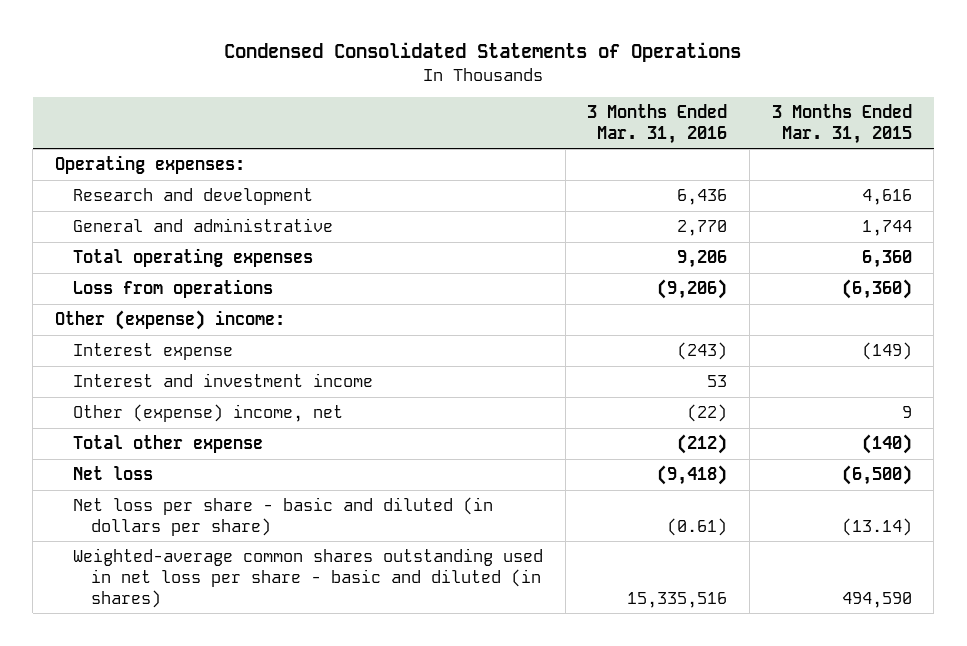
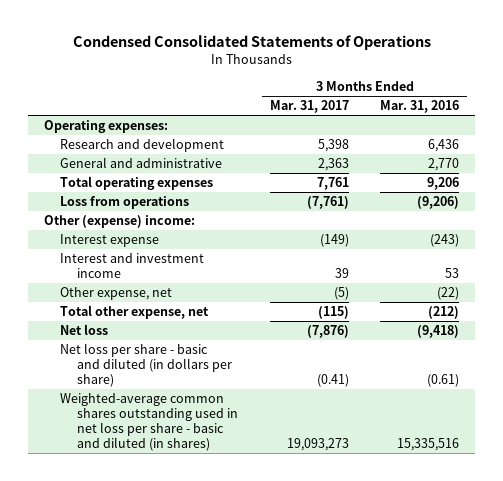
[771,104,912,144] 3 Months Ended Mar. 31, 2015 -> none
none -> [269,100,349,114] Mar. 31, 2017
[72,404,343,423] Other (expense) income, net -> [60,287,173,301] Other expense, net
[72,435,263,454] Total other expense -> [60,305,210,320] Total other expense, net

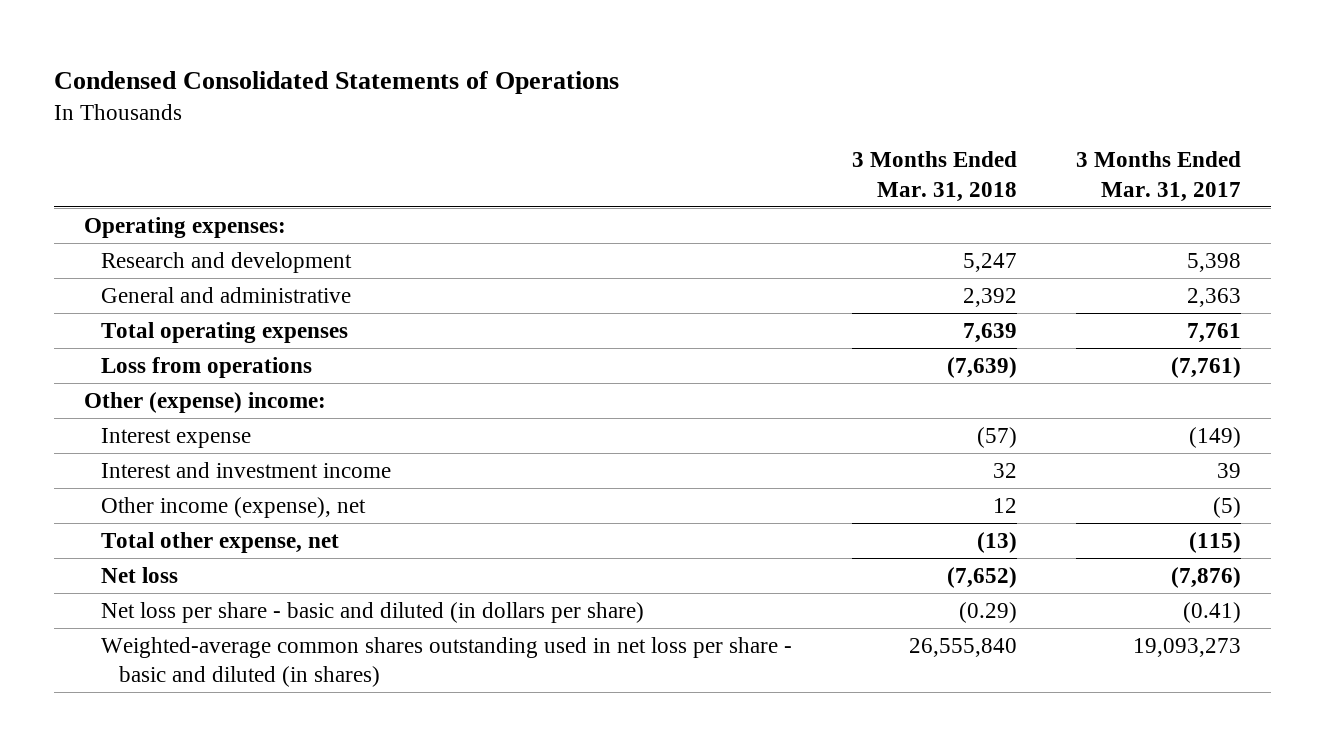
[380,100,460,114] Mar. 31, 2016 -> none
none -> [851,151,1017,202] 3 Months Ended Mar. 31, 2018
[60,287,173,301] Other expense, net -> [101,496,367,518] Other income (expense), net

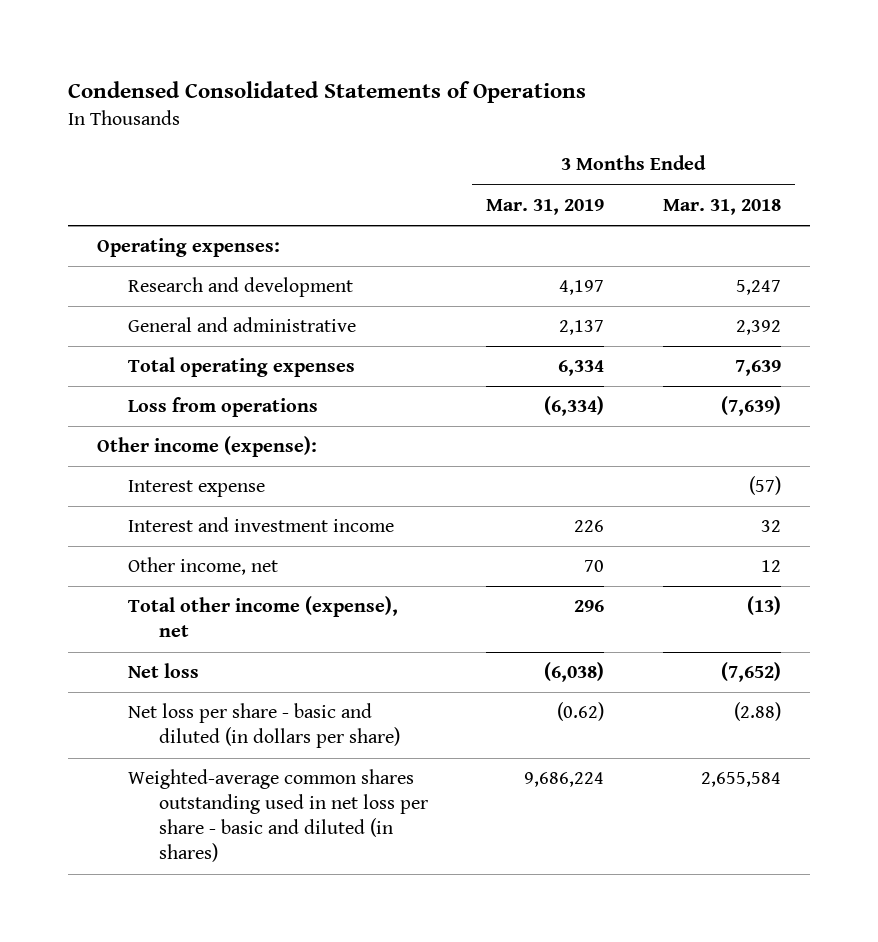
[1076,151,1242,202] 3 Months Ended Mar. 31, 2017 -> none
none -> [486,198,605,215] Mar. 31, 2019
[83,391,326,413] Other (expense) income: -> [97,436,318,458] Other income (expense):
[101,496,367,518] Other income (expense), net -> [127,557,278,576] Other income, net
[101,531,340,553] Total other expense, net -> [127,596,398,638] Total other income (expense), net
[958,601,1017,623] (0.29) -> [733,702,781,722] (2.88)
[908,637,1017,657] 26,555,840 -> [700,772,781,788] 2,655,584

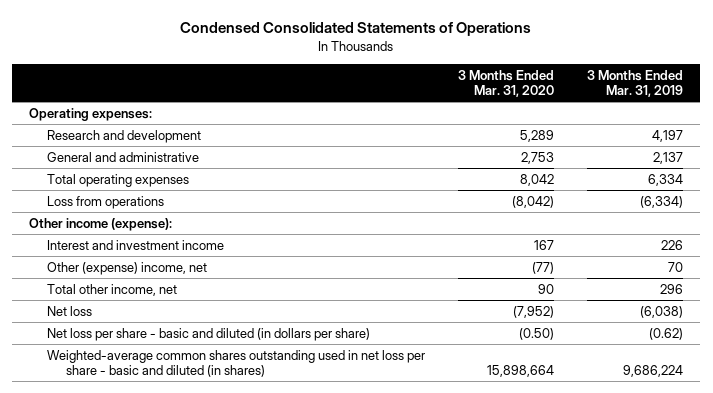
[662,198,781,215] Mar. 31, 2018 -> none
none -> [458,69,555,98] 3 Months Ended Mar. 31, 2020
[127,480,265,498] Interest expense -> none
[127,557,278,576] Other income, net -> [47,261,208,275] Other (expense) income, net
[127,596,398,638] Total other income (expense), net -> [47,283,178,296] Total other income, net

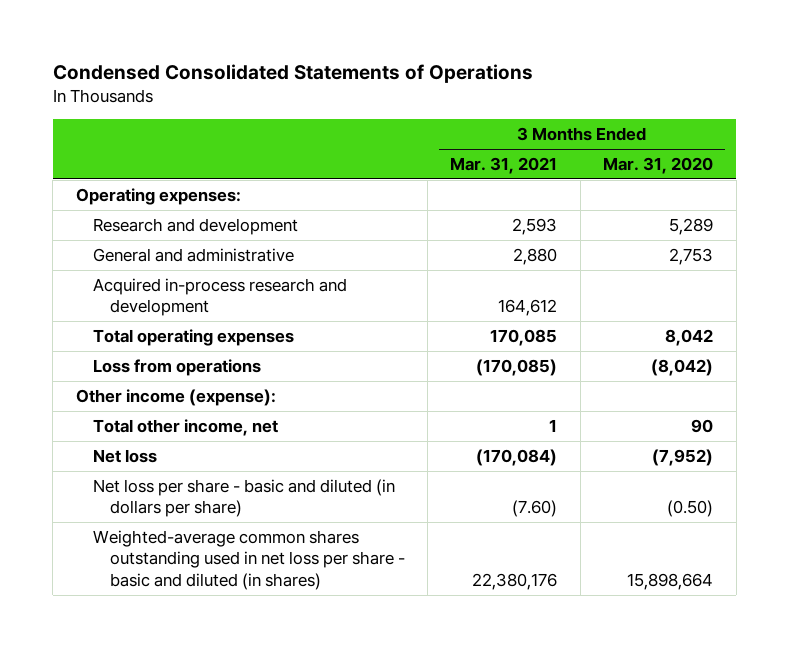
[587,69,684,98] 3 Months Ended Mar. 31, 2019 -> none
none -> [450,156,558,174] Mar. 31, 2021
none -> [92,277,347,317] Acquired in-process research and development
[47,239,225,250] Interest and investment income -> none
[47,261,208,275] Other (expense) income, net -> none

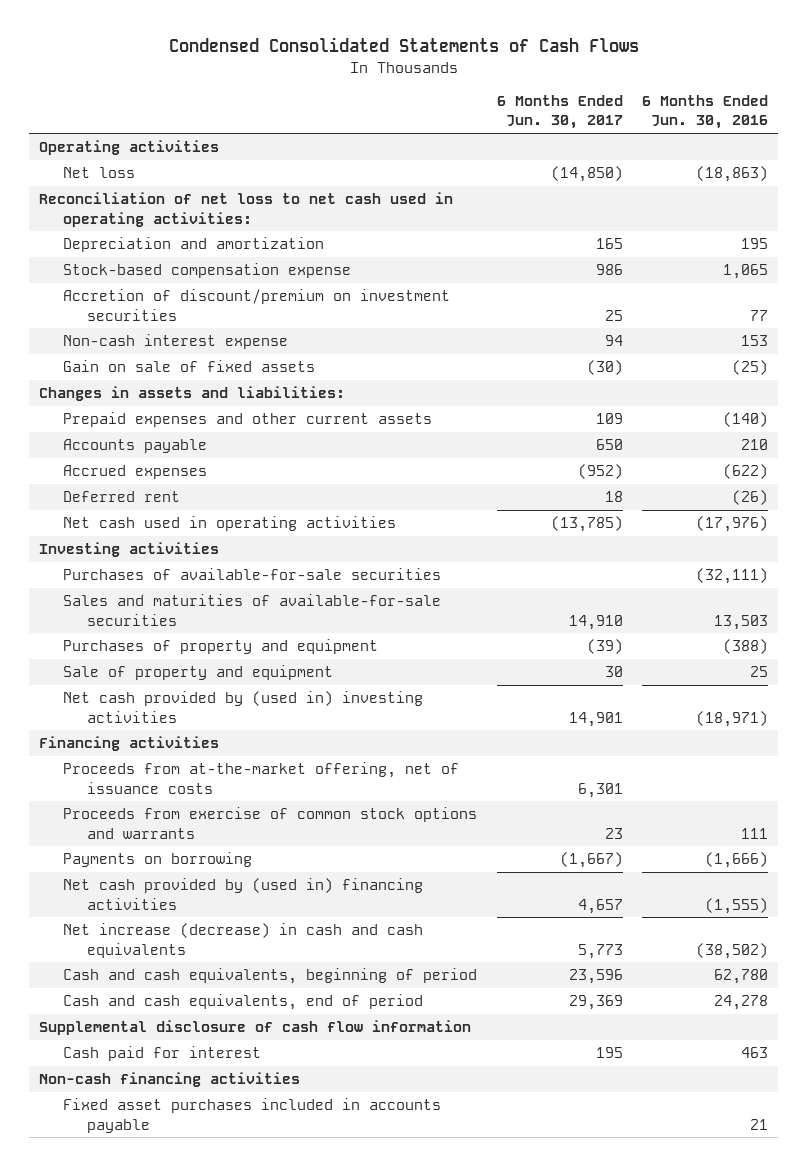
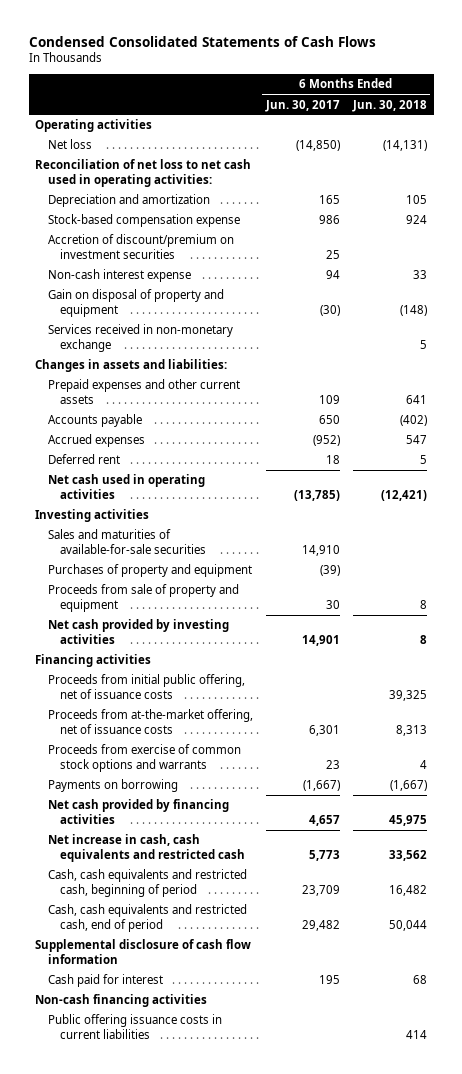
[642,95,769,130] 6 Months Ended Jun. 30, 2016 -> none
none -> [351,99,427,112] Jun. 30, 2018
[62,360,315,373] Gain on sale of fixed assets -> [47,289,224,317] Gain on disposal of property and equipment
none -> [47,324,233,352] Services received in non-monetary exchange
[62,568,441,581] Purchases of available-for-sale securities -> none
[62,665,333,681] Sale of property and equipment -> [47,584,239,612] Proceeds from sale of property and equipment
[62,691,423,723] Net cash provided by (used in) investing activities -> [47,619,229,644] Net cash provided by investing activities
none -> [47,674,245,699] Proceeds from initial public offering, net of issuance costs
[62,878,423,910] Net cash provided by (used in) financing activities -> [47,799,229,824] Net cash provided by financing activities
[62,923,423,958] Net increase (decrease) in cash and cash equivalents -> [47,834,245,862] Net increase in cash, cash equivalents and restricted cash
[62,968,477,985] Cash and cash equivalents, beginning of period -> [47,869,247,897] Cash, cash equivalents and restricted cash, beginning of period
[568,969,623,985] 23,596 -> [301,884,340,896] 23,709
[62,994,423,1011] Cash and cash equivalents, end of period -> [47,904,247,932] Cash, cash equivalents and restricted cash, end of period
[568,995,623,1011] 29,369 -> [301,919,340,931] 29,482
[62,1098,441,1133] Fixed asset purchases included in accounts payable -> none
none -> [47,1014,222,1039] Public offering issuance costs in current liabilities

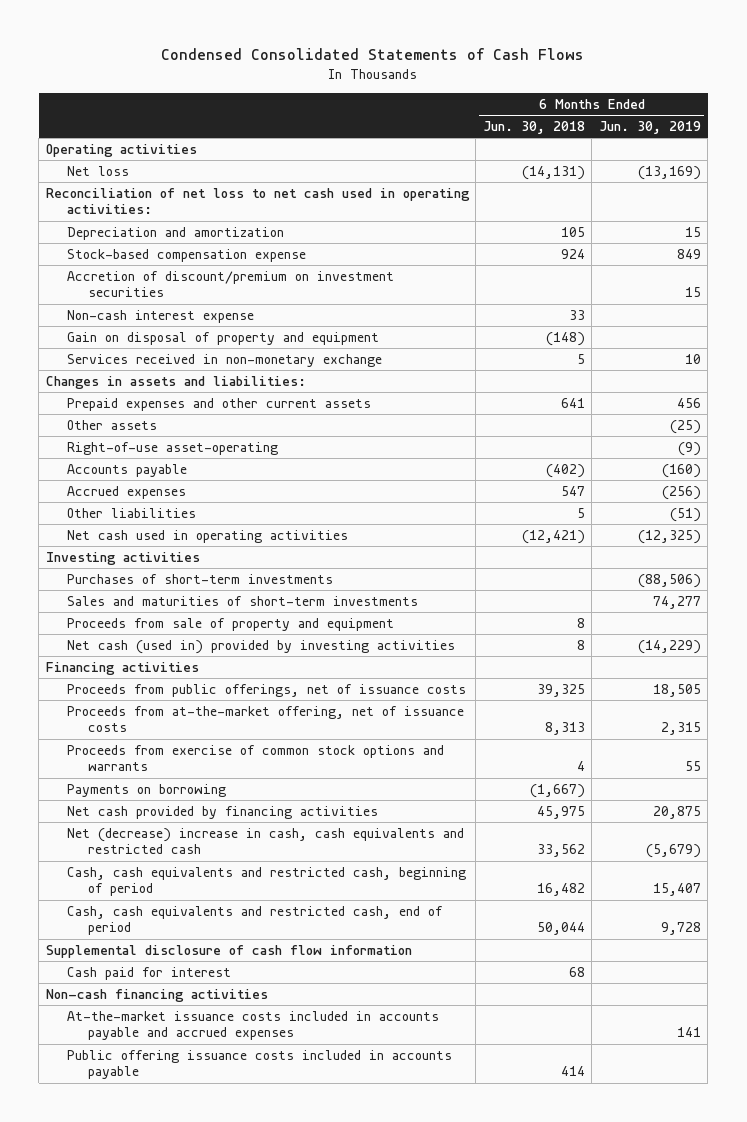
[264,99,340,112] Jun. 30, 2017 -> none
none -> [598,120,701,134] Jun. 30, 2019
none -> [67,419,158,430] Other assets
none -> [67,441,279,455] Right-of-use asset-operating
[47,454,120,465] Deferred rent -> none
none -> [67,507,197,518] Other liabilities
[47,529,206,554] Sales and maturities of available-for-sale securities -> none
[47,564,252,578] Purchases of property and equipment -> none
none -> [67,573,334,584] Purchases of short-term investments
none -> [67,595,419,606] Sales and maturities of short-term investments
[47,619,229,644] Net cash provided by investing activities -> [67,639,456,654] Net cash (used in) provided by investing activities
[47,674,245,699] Proceeds from initial public offering, net of issuance costs -> [67,683,467,697] Proceeds from public offerings, net of issuance costs
[47,834,245,862] Net increase in cash, cash equivalents and restricted cash -> [67,827,465,855] Net (decrease) increase in cash, cash equivalents and restricted cash
none -> [67,1010,440,1041] At-the-market issuance costs included in accounts payable and accrued expenses
[47,1014,222,1039] Public offering issuance costs in current liabilities -> [67,1049,453,1080] Public offering issuance costs included in accounts payable

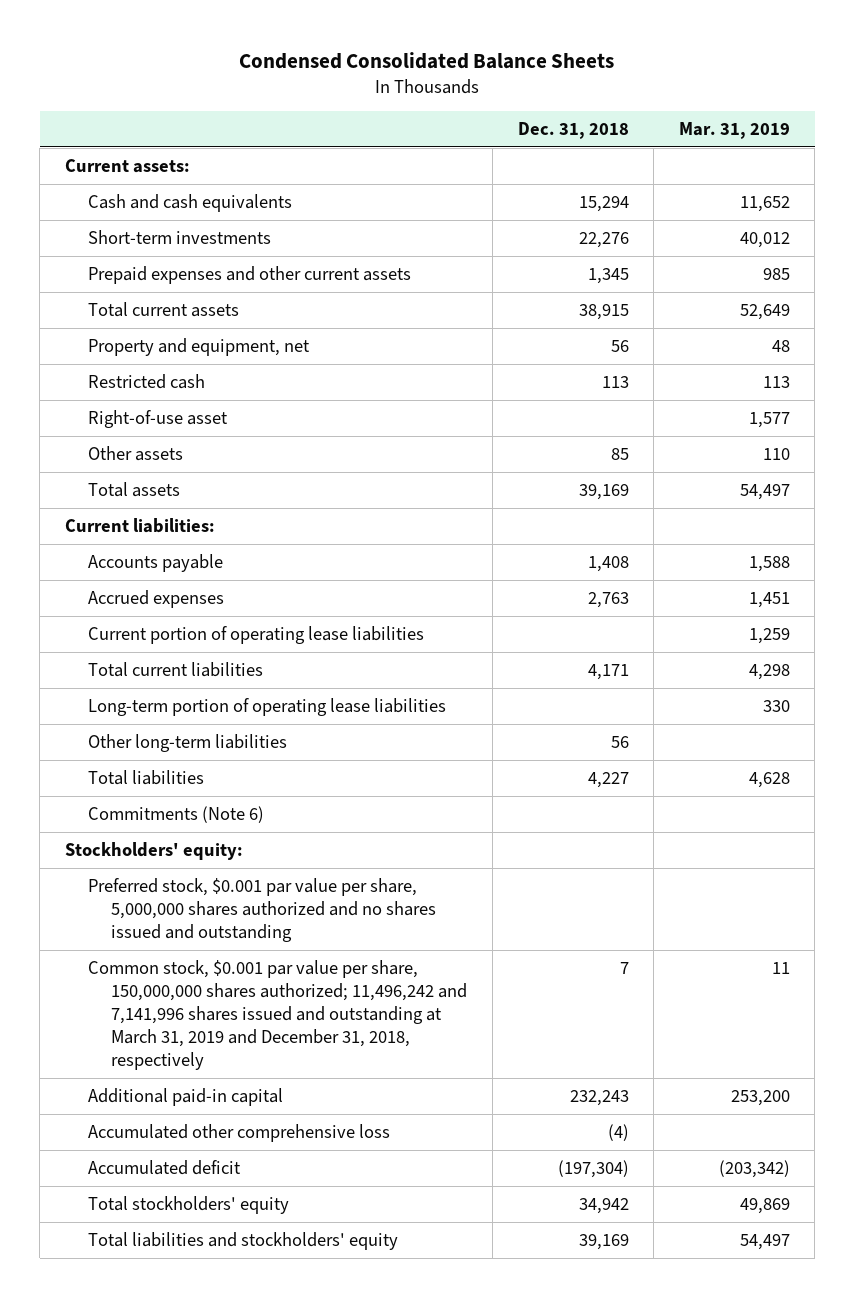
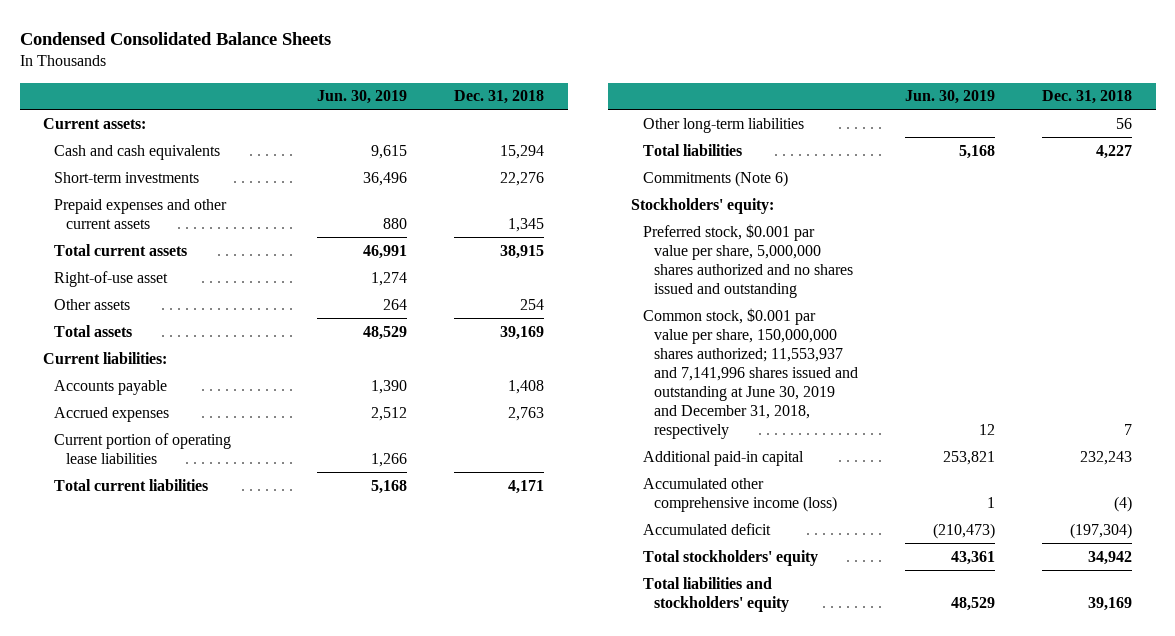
[678,121,790,139] Mar. 31, 2019 -> none
none -> [316,90,407,105] Jun. 30, 2019
[88,338,311,357] Property and equipment, net -> none
[88,374,206,390] Restricted cash -> none
[610,448,629,461] 85 -> [519,298,544,310] 254
[88,698,447,717] Long-term portion of operating lease liabilities -> none
[88,960,468,1070] Common stock, $0.001 par value per share, 150,000,000 shares authorized; 11,496,242 and 7,141,996 shares issued and outstanding at March 31, 2019 and December 31, 2018, respectively -> [642,307,859,440] Common stock, $0.001 par value per share, 150,000,000 shares authorized; 11,553,937 and 7,141,996 shares issued and outstanding at June 30, 2019 and December 31, 2018, respectively
[88,1124,391,1143] Accumulated other comprehensive loss -> [642,477,838,512] Accumulated other comprehensive income (loss)

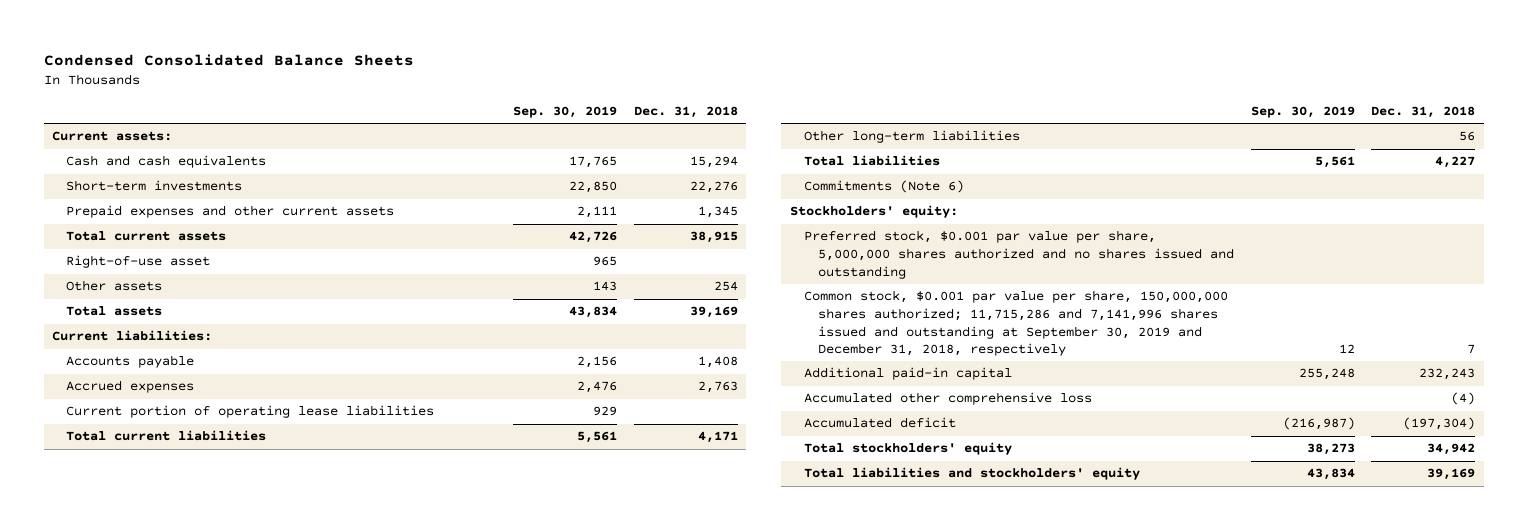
[316,90,407,105] Jun. 30, 2019 -> none
none -> [512,106,617,119] Sep. 30, 2019
[642,307,859,440] Common stock, $0.001 par value per share, 150,000,000 shares authorized; 11,553,937 and 7,141,996 shares issued and outstanding at June 30, 2019 and December 31, 2018, respectively -> [803,290,1228,357] Common stock, $0.001 par value per share, 150,000,000 shares authorized; 11,715,286 and 7,141,996 shares issued and outstanding at September 30, 2019 and December 31, 2018, respectively
[642,477,838,512] Accumulated other comprehensive income (loss) -> [803,392,1092,406] Accumulated other comprehensive loss

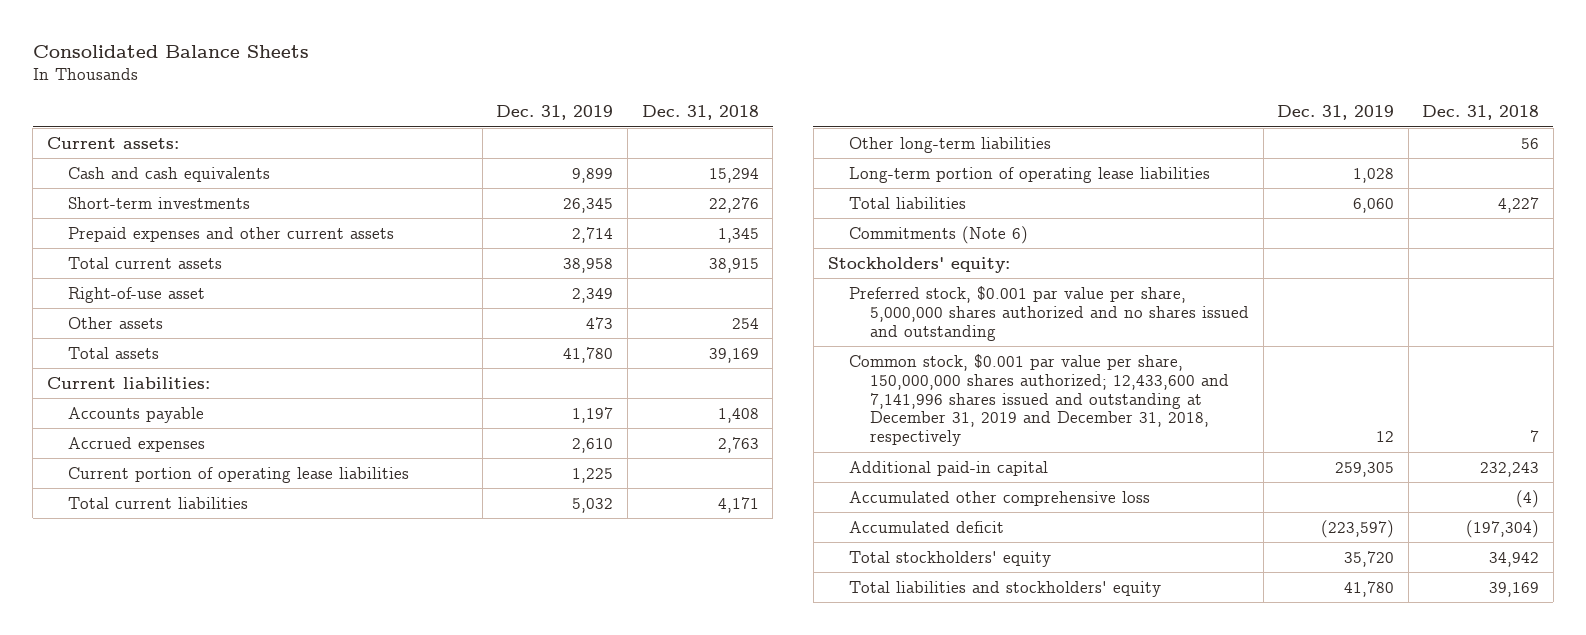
[43,54,414,67] Condensed Consolidated Balance Sheets -> [32,45,309,59] Consolidated Balance Sheets
[512,106,617,119] Sep. 30, 2019 -> none
none -> [496,105,614,121] Dec. 31, 2019
none -> [848,166,1210,183] Long-term portion of operating lease liabilities
[803,290,1228,357] Common stock, $0.001 par value per share, 150,000,000 shares authorized; 11,715,286 and 7,141,996 shares issued and outstanding at September 30, 2019 and December 31, 2018, respectively -> [848,353,1230,447] Common stock, $0.001 par value per share, 150,000,000 shares authorized; 12,433,600 and 7,141,996 shares issued and outstanding at December 31, 2019 and December 31, 2018, respectively

